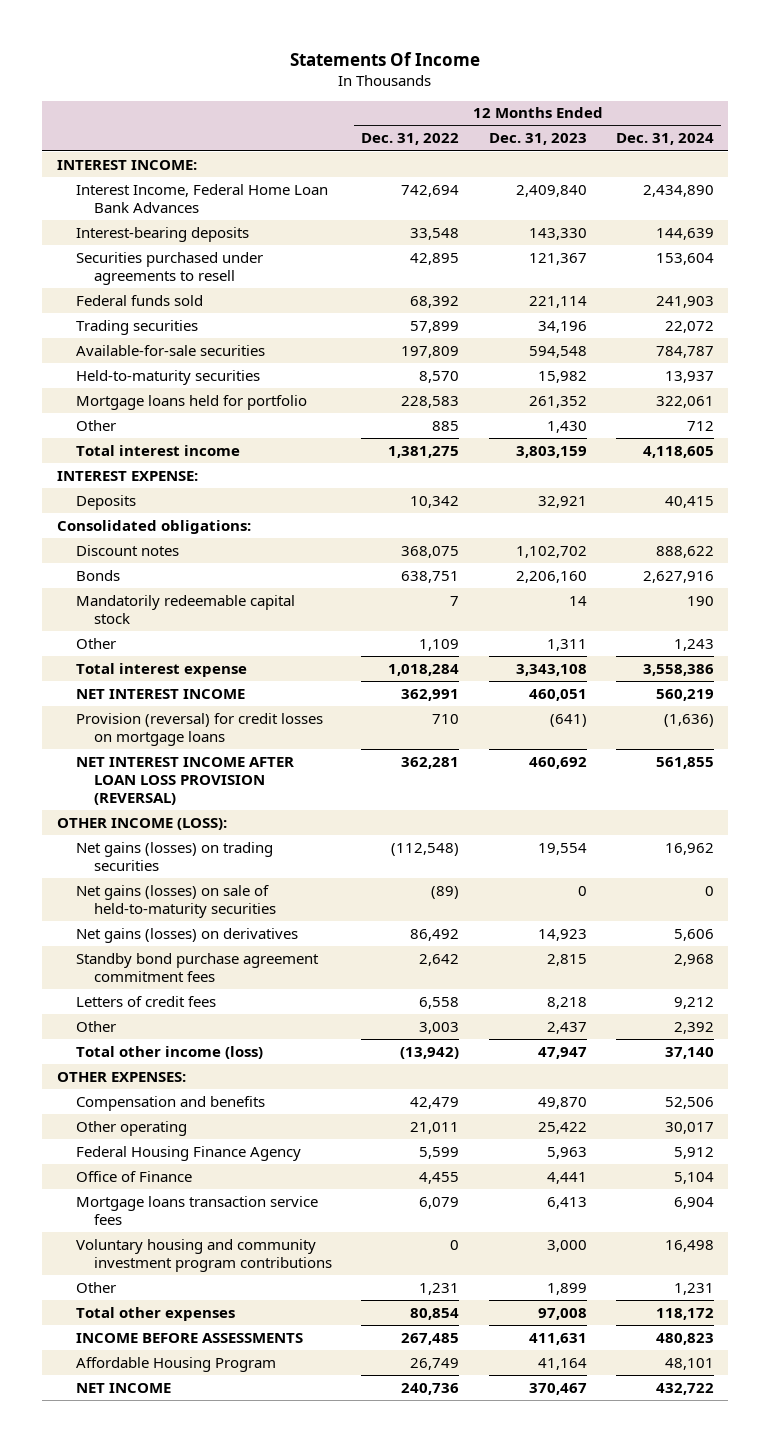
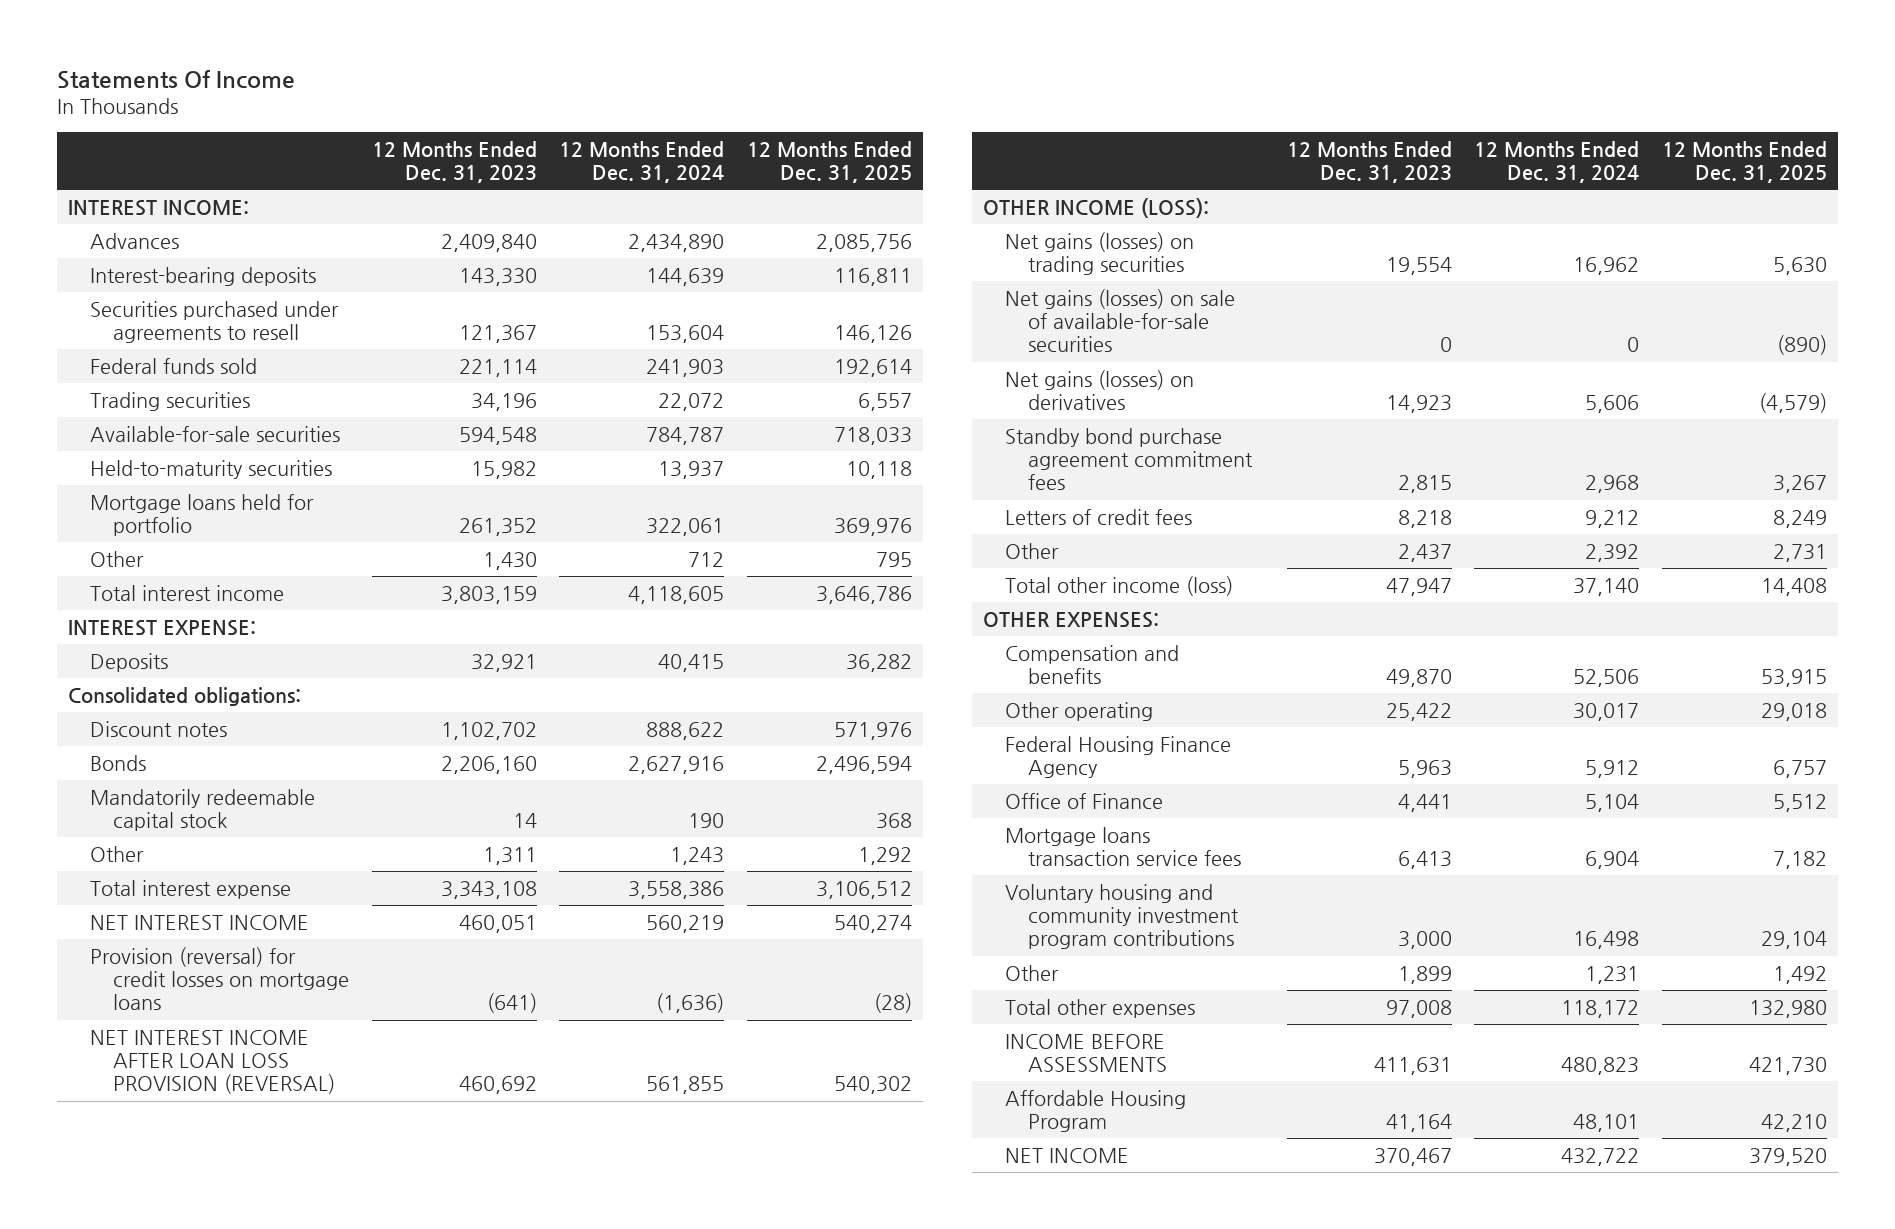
[361,133,460,146] Dec. 31, 2022 -> none
none -> [746,140,912,184] 12 Months Ended Dec. 31, 2025
[75,183,328,213] Interest Income, Federal Home Loan Bank Advances -> [90,232,180,249] Advances
[75,884,277,918] Net gains (losses) on sale of held-to-maturity securities -> [1005,288,1236,353] Net gains (losses) on sale of available-for-sale securities

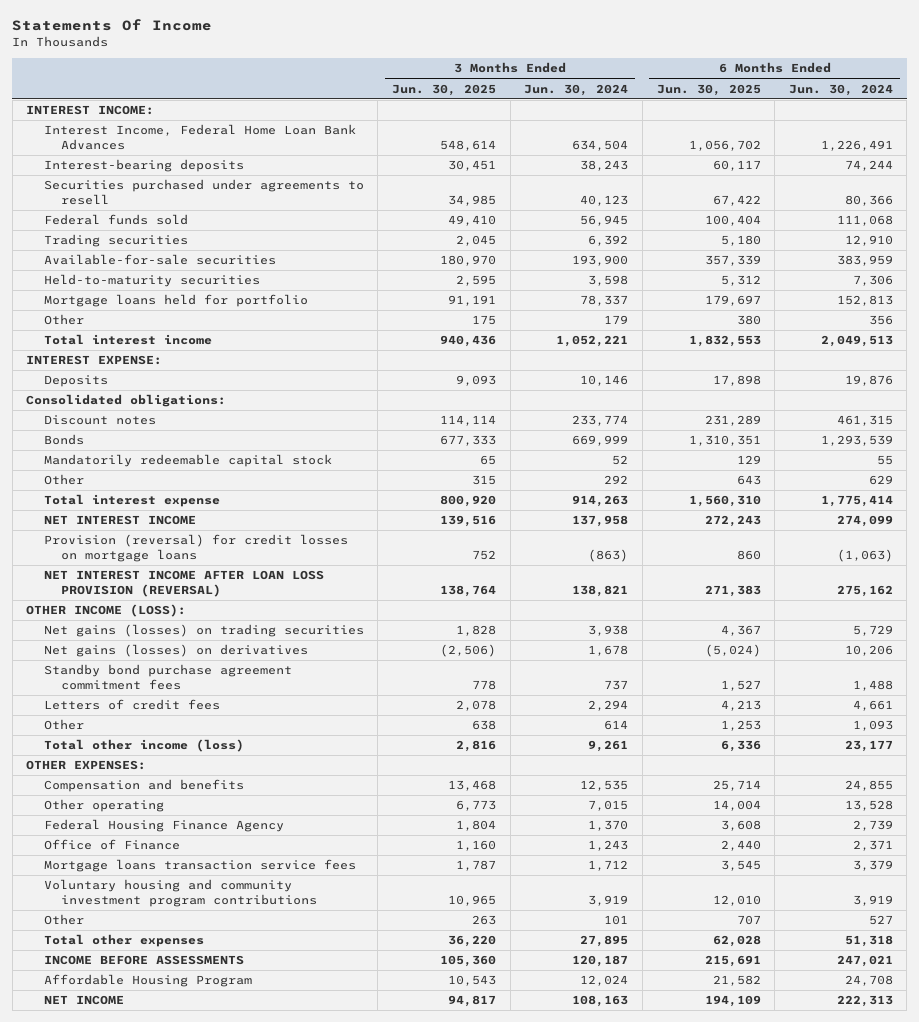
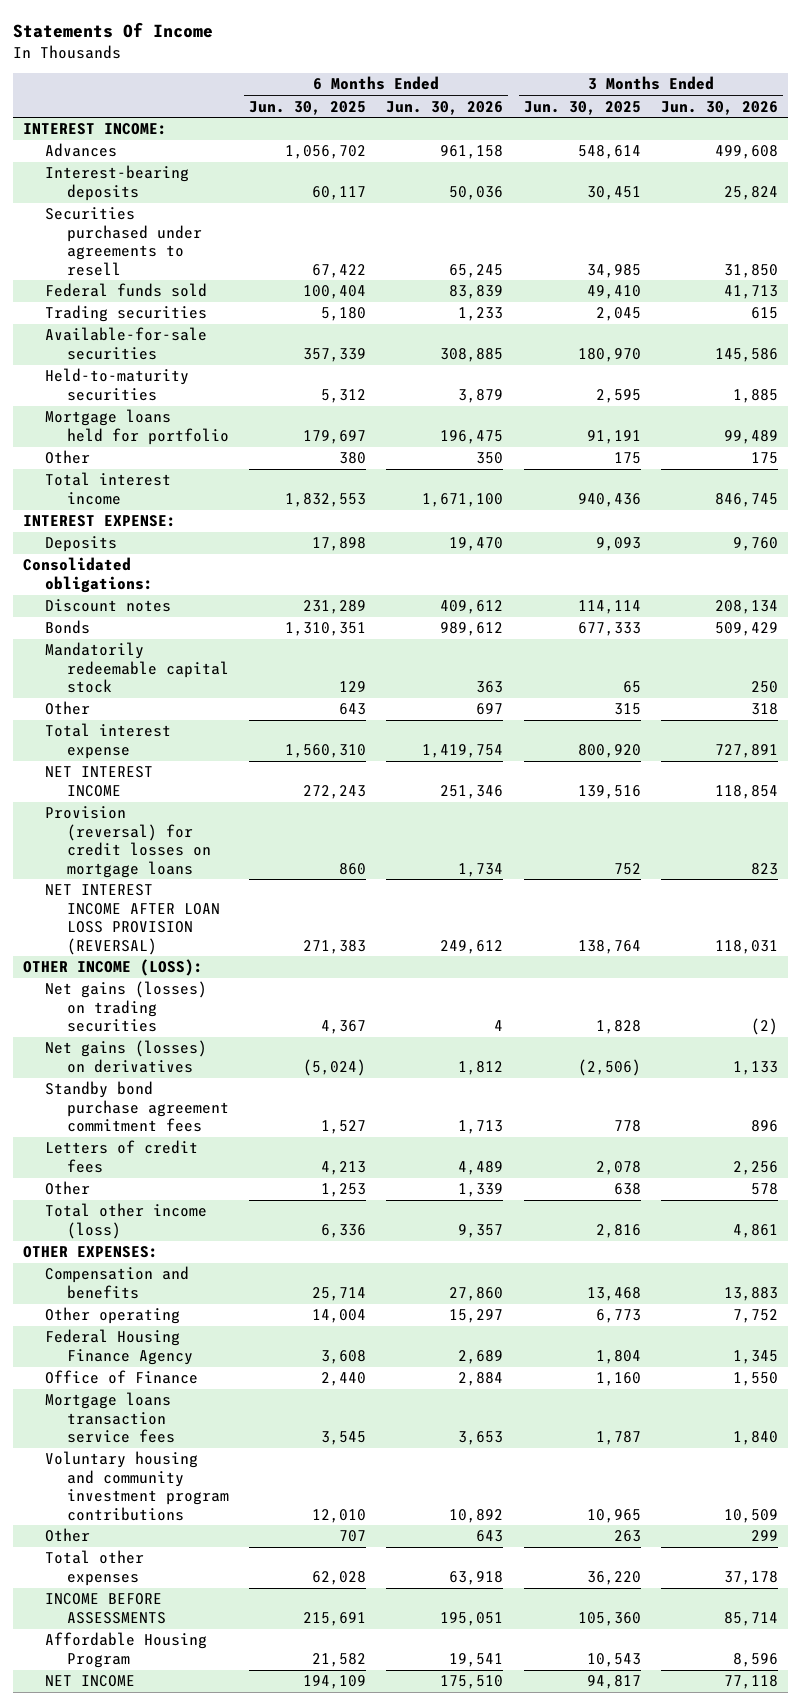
[524,83,629,96] Jun. 30, 2024 -> none
[788,83,893,96] Jun. 30, 2024 -> none
none -> [386,100,504,115] Jun. 30, 2026
none -> [660,100,778,115] Jun. 30, 2026
[43,124,356,150] Interest Income, Federal Home Loan Bank Advances -> [45,143,118,158] Advances

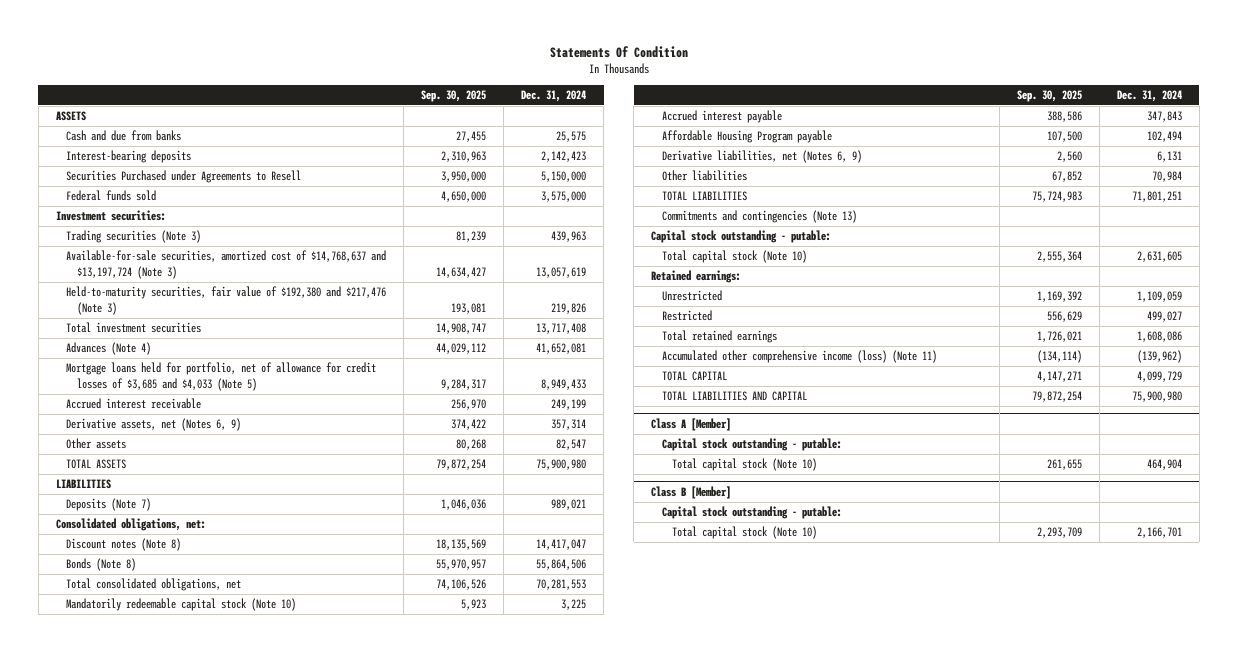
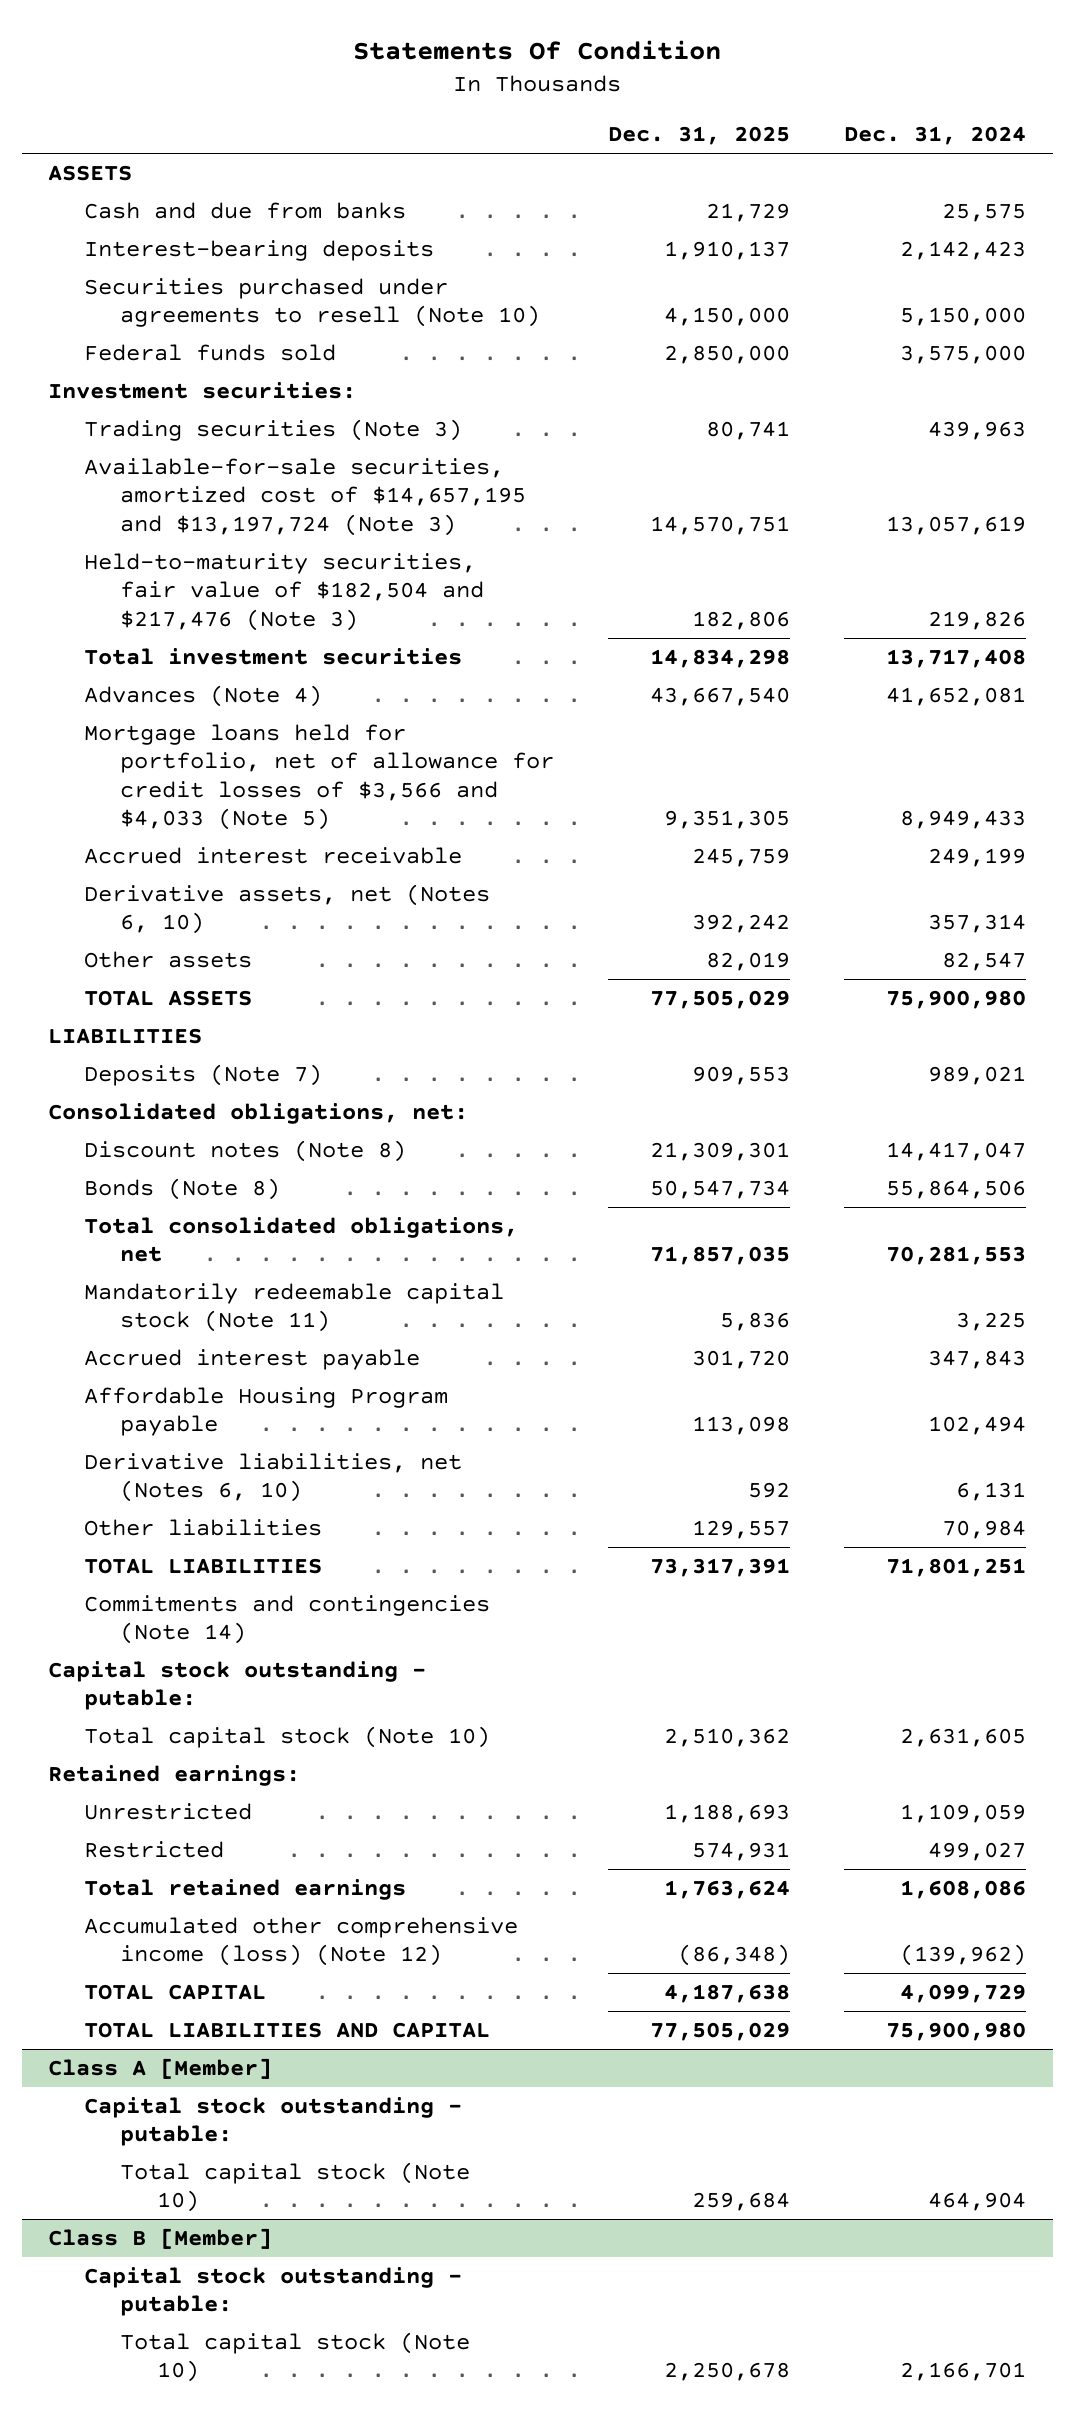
[421,89,487,102] Sep. 30, 2025 -> none
none -> [608,126,791,146] Dec. 31, 2025
[66,170,302,184] Securities Purchased under Agreements to Resell -> [84,278,541,328] Securities purchased under agreements to resell (Note 10)
[66,250,387,279] Available-for-sale securities, amortized cost of $14,768,637 and $13,197,724 (Note 3) -> [84,458,527,536] Available-for-sale securities, amortized cost of $14,657,195 and $13,197,724 (Note 3)
[66,286,387,315] Held-to-maturity securities, fair value of $192,380 and $217,476 (Note 3) -> [84,553,485,631] Held-to-maturity securities, fair value of $182,504 and $217,476 (Note 3)
[66,362,377,391] Mortgage loans held for portfolio, net of allowance for credit losses of $3,685 and $4,033 (Note 5) -> [84,724,555,831] Mortgage loans held for portfolio, net of allowance for credit losses of $3,566 and $4,033 (Note 5)
[66,418,242,432] Derivative assets, net (Notes 6, 9) -> [84,884,491,935] Derivative assets, net (Notes 6, 10)
[66,598,297,612] Mandatorily redeemable capital stock (Note 10) -> [84,1283,505,1333] Mandatorily redeemable capital stock (Note 11)
[661,150,862,164] Derivative liabilities, net (Notes 6, 9) -> [84,1453,463,1503] Derivative liabilities, net (Notes 6, 10)
[661,210,857,224] Commitments and contingencies (Note 13) -> [84,1595,491,1645] Commitments and contingencies (Note 14)
[661,350,937,364] Accumulated other comprehensive income (loss) (Note 11) -> [84,1917,519,1967] Accumulated other comprehensive income (loss) (Note 12)

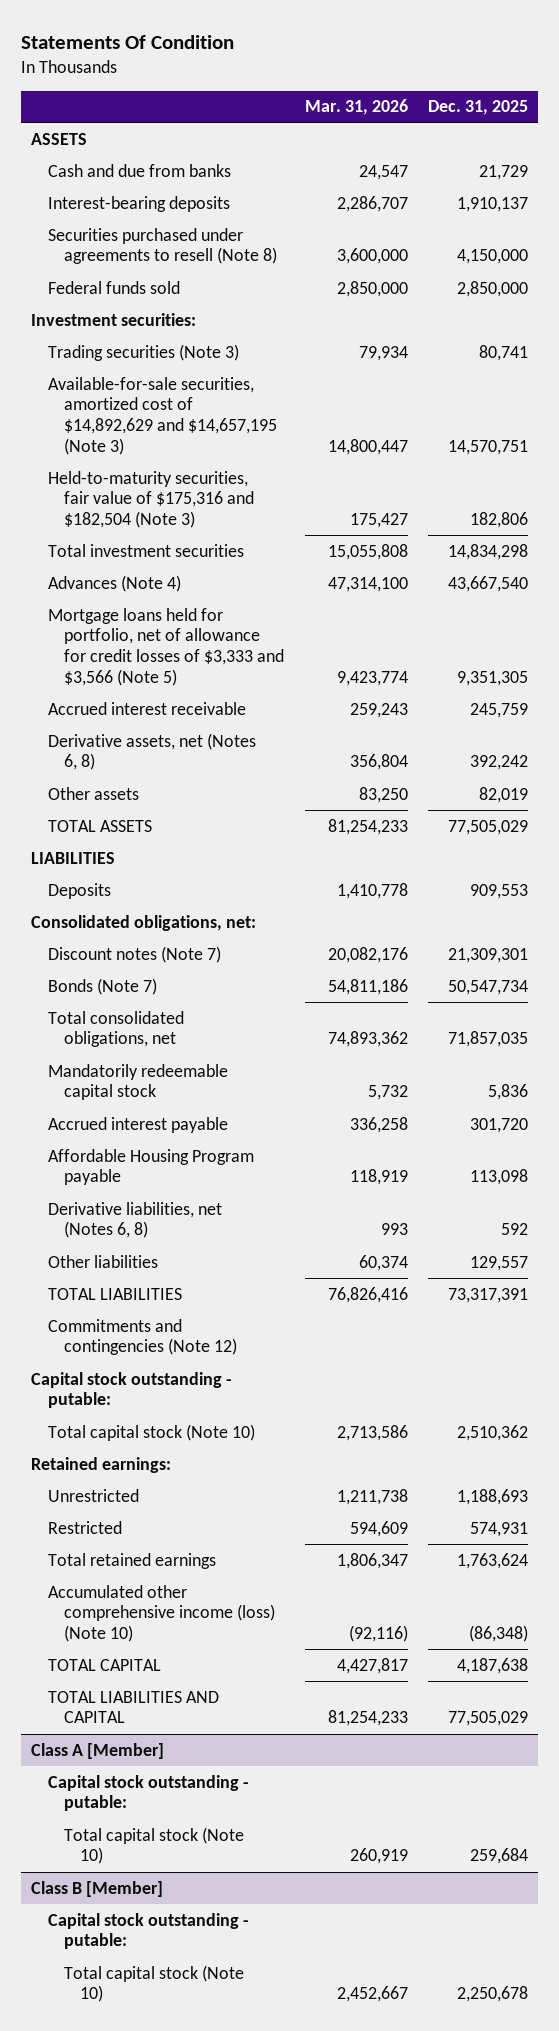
[843,126,1026,146] Dec. 31, 2024 -> none
none -> [304,99,408,116] Mar. 31, 2026
[84,278,541,328] Securities purchased under agreements to resell (Note 10) -> [47,227,278,265] Securities purchased under agreements to resell (Note 8)
[84,458,527,536] Available-for-sale securities, amortized cost of $14,657,195 and $13,197,724 (Note 3) -> [47,376,278,456] Available-for-sale securities, amortized cost of $14,892,629 and $14,657,195 (Note 3)
[84,553,485,631] Held-to-maturity securities, fair value of $182,504 and $217,476 (Note 3) -> [47,470,255,529] Held-to-maturity securities, fair value of $175,316 and $182,504 (Note 3)
[84,724,555,831] Mortgage loans held for portfolio, net of allowance for credit losses of $3,566 and $4,033 (Note 5) -> [47,607,285,687] Mortgage loans held for portfolio, net of allowance for credit losses of $3,333 and $3,566 (Note 5)
[84,884,491,935] Derivative assets, net (Notes 6, 10) -> [47,732,256,771] Derivative assets, net (Notes 6, 8)
[84,1064,323,1087] Deposits (Note 7) -> [47,882,111,899] Deposits
[84,1140,407,1163] Discount notes (Note 8) -> [47,945,221,963] Discount notes (Note 7)
[84,1178,281,1201] Bonds (Note 8) -> [47,977,157,995] Bonds (Note 7)
[84,1283,505,1333] Mandatorily redeemable capital stock (Note 11) -> [47,1063,228,1101] Mandatorily redeemable capital stock
[84,1453,463,1503] Derivative liabilities, net (Notes 6, 10) -> [47,1201,222,1239] Derivative liabilities, net (Notes 6, 8)
[84,1595,491,1645] Commitments and contingencies (Note 14) -> [47,1318,238,1356] Commitments and contingencies (Note 12)
[84,1917,519,1967] Accumulated other comprehensive income (loss) (Note 12) -> [47,1584,276,1643] Accumulated other comprehensive income (loss) (Note 10)

